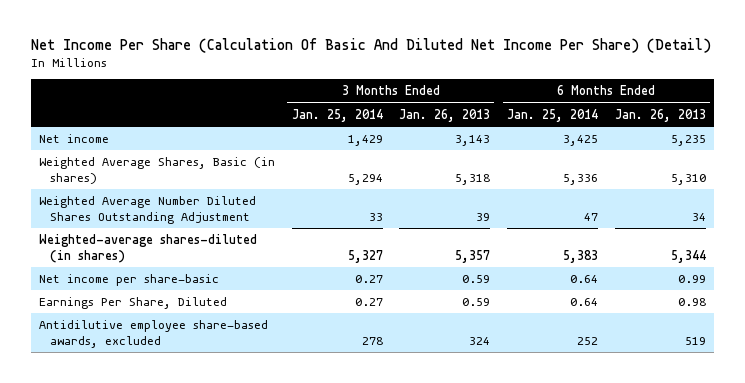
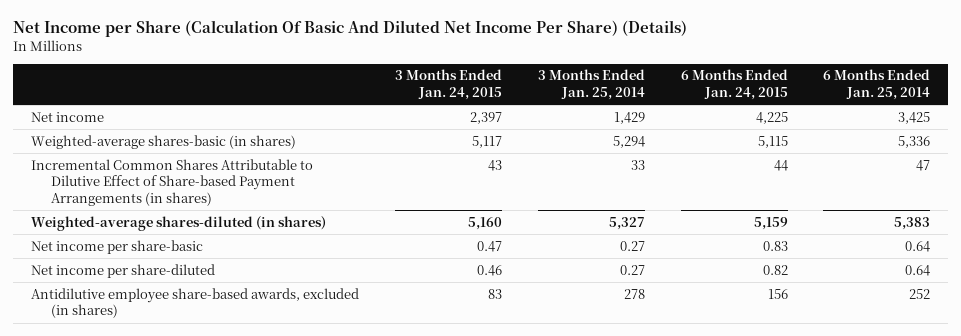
[30,37,711,53] Net Income Per Share (Calculation Of Basic And Diluted Net Income Per Share) (Detail) -> [13,20,688,38] Net Income per Share (Calculation Of Basic And Diluted Net Income Per Share) (Details)
[399,108,491,122] Jan. 26, 2013 -> none
[614,108,706,122] Jan. 26, 2013 -> none
none -> [394,69,502,101] 3 Months Ended Jan. 24, 2015
none -> [680,69,788,101] 6 Months Ended Jan. 24, 2015
[38,157,275,184] Weighted Average Shares, Basic (in shares) -> [31,134,297,149] Weighted-average shares-basic (in shares)
[38,196,256,224] Weighted Average Number Diluted Shares Outstanding Adjustment -> [31,158,314,206] Incremental Common Shares Attributable to Dilutive Effect of Share-based Payment Arrangements (in shares)
[38,297,227,310] Earnings Per Share, Diluted -> [31,263,216,278] Net income per share-diluted
[38,320,268,348] Antidilutive employee share-based awards, excluded -> [31,287,360,319] Antidilutive employee share-based awards, excluded (in shares)

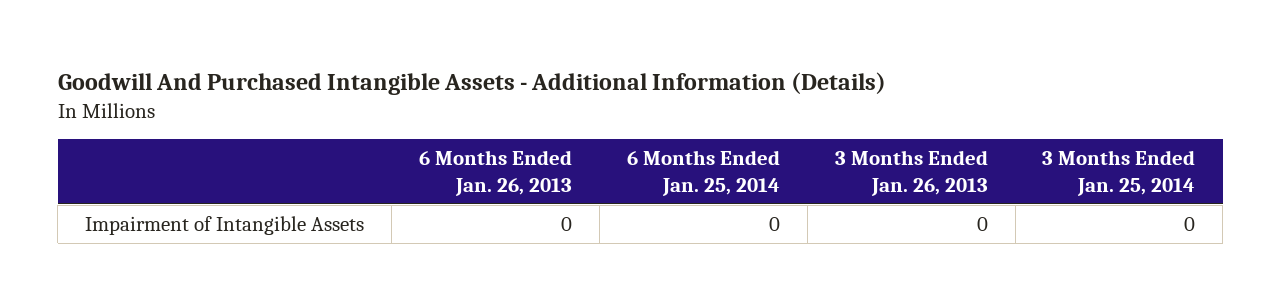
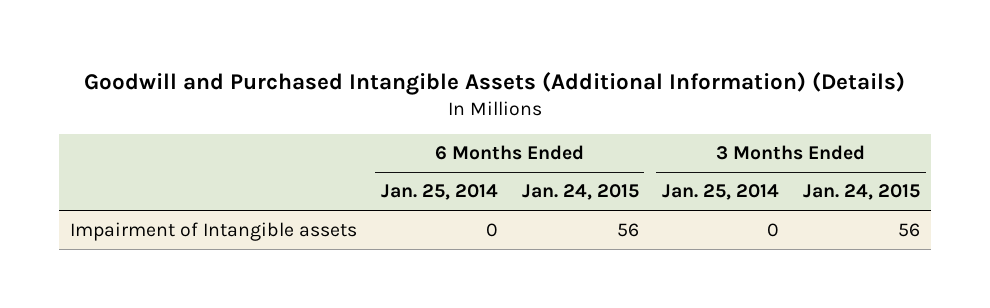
[57,72,886,96] Goodwill And Purchased Intangible Assets - Additional Information (Details) -> [84,71,906,95] Goodwill and Purchased Intangible Assets (Additional Information) (Details)
[419,150,573,196] 6 Months Ended Jan. 26, 2013 -> none
[834,150,988,196] 3 Months Ended Jan. 26, 2013 -> none
none -> [521,184,639,201] Jan. 24, 2015
none -> [802,184,920,201] Jan. 24, 2015
[85,215,365,235] Impairment of Intangible Assets -> [70,222,358,242] Impairment of Intangible assets

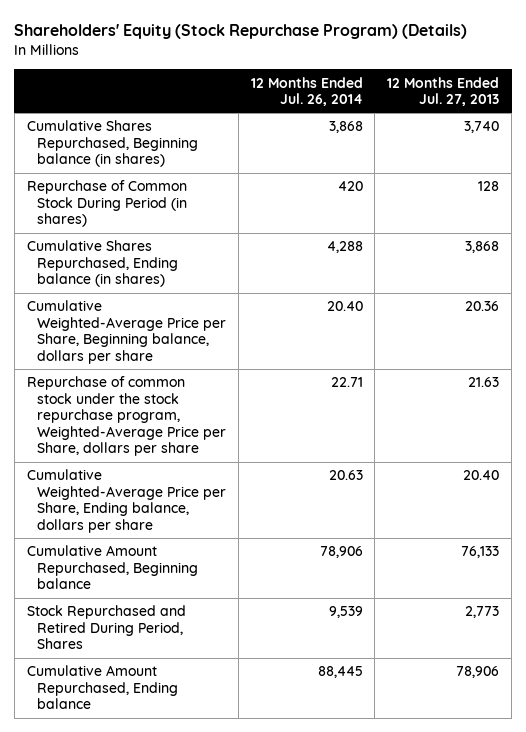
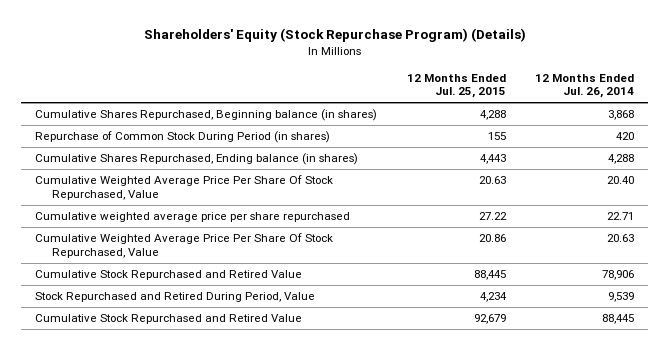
[387,76,500,107] 12 Months Ended Jul. 27, 2013 -> none
none -> [406,73,506,99] 12 Months Ended Jul. 25, 2015
[26,300,226,364] Cumulative Weighted-Average Price per Share, Beginning balance, dollars per share -> none
none -> [35,174,334,200] Cumulative Weighted Average Price Per Share Of Stock Repurchased, Value
[26,376,226,457] Repurchase of common stock under the stock repurchase program, Weighted-Average Price per Share, dollars per share -> [35,211,351,222] Cumulative weighted average price per share repurchased
[26,469,226,533] Cumulative Weighted-Average Price per Share, Ending balance, dollars per share -> [35,232,334,258] Cumulative Weighted Average Price Per Share Of Stock Repurchased, Value
[26,545,198,590] Cumulative Amount Repurchased, Beginning balance -> [35,269,303,280] Cumulative Stock Repurchased and Retired Value
[26,605,186,650] Stock Repurchased and Retired During Period, Shares -> [35,291,316,302] Stock Repurchased and Retired During Period, Value
[26,665,178,710] Cumulative Amount Repurchased, Ending balance -> [35,313,303,324] Cumulative Stock Repurchased and Retired Value

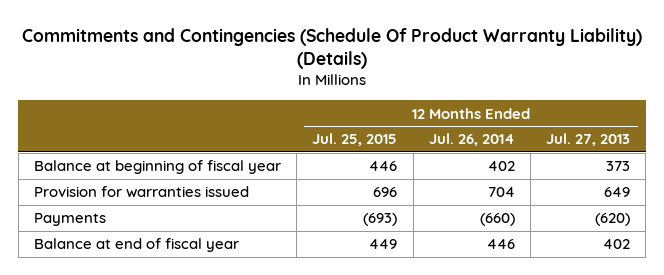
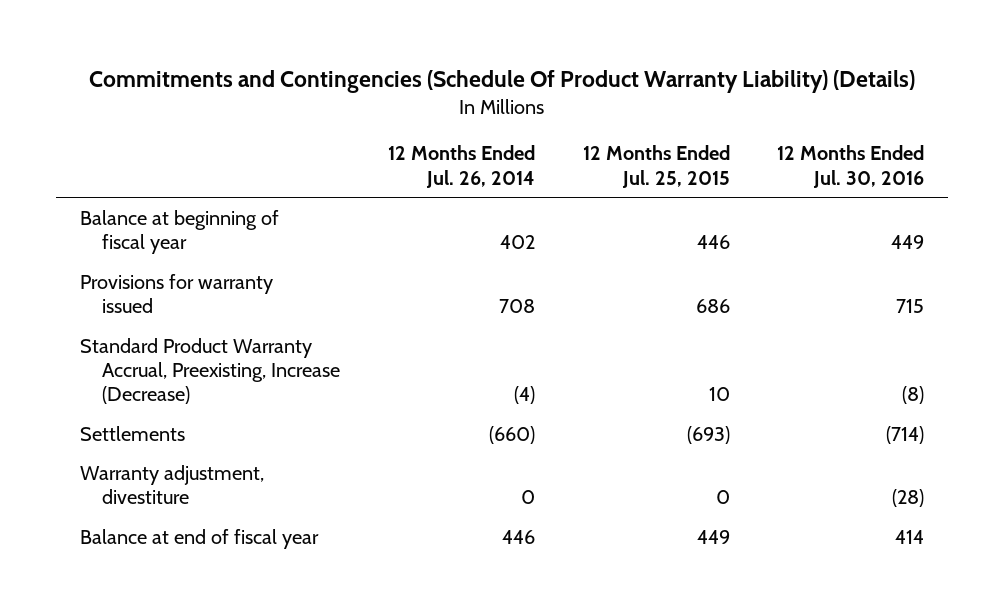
[546,133,631,147] Jul. 27, 2013 -> none
none -> [777,145,925,188] 12 Months Ended Jul. 30, 2016
[33,186,249,199] Provision for warranties issued -> [79,273,273,313] Provisions for warranty issued
[373,187,398,198] 696 -> [695,298,730,313] 686
[487,187,515,198] 704 -> [498,298,535,313] 708
none -> [79,337,341,405] Standard Product Warranty Accrual, Preexisting, Increase (Decrease)
[33,213,106,227] Payments -> [79,425,185,441] Settlements
none -> [79,464,264,504] Warranty adjustment, divestiture

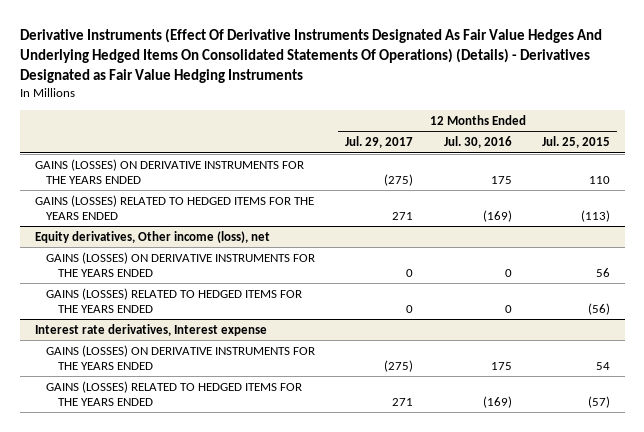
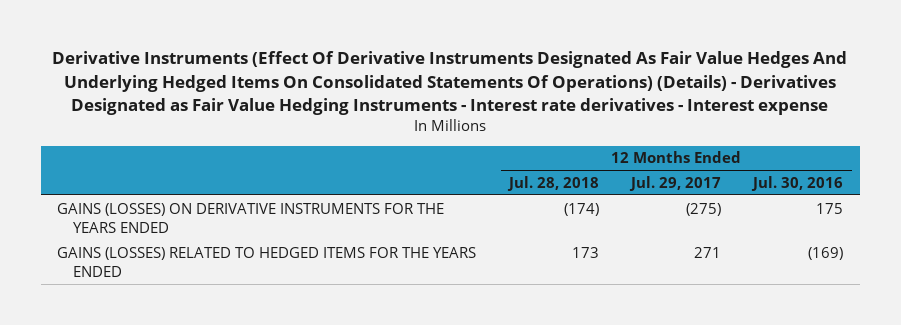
[19,27,602,84] Derivative Instruments (Effect Of Derivative Instruments Designated As Fair Value Hedges And Underlying Hedged Items On Consolidated Statements Of Operations) (Details) - Derivatives Designated as Fair Value Hedging Instruments -> [52,51,848,115] Derivative Instruments (Effect Of Derivative Instruments Designated As Fair Value Hedges And Underlying Hedged Items On Consolidated Statements Of Operations) (Details) - Derivatives Designated as Fair Value Hedging Instruments - Interest rate derivatives - Interest expense
[541,136,610,149] Jul. 25, 2015 -> none
none -> [506,175,599,191] Jul. 28, 2018
[34,230,270,243] Equity derivatives, Other income (loss), net -> none
[46,251,316,277] GAINS (LOSSES) ON DERIVATIVE INSTRUMENTS FOR THE YEARS ENDED -> none
[46,287,303,313] GAINS (LOSSES) RELATED TO HEDGED ITEMS FOR THE YEARS ENDED -> none
[34,323,267,336] Interest rate derivatives, Interest expense -> none
[46,344,316,370] GAINS (LOSSES) ON DERIVATIVE INSTRUMENTS FOR THE YEARS ENDED -> none
[46,380,303,406] GAINS (LOSSES) RELATED TO HEDGED ITEMS FOR THE YEARS ENDED -> none

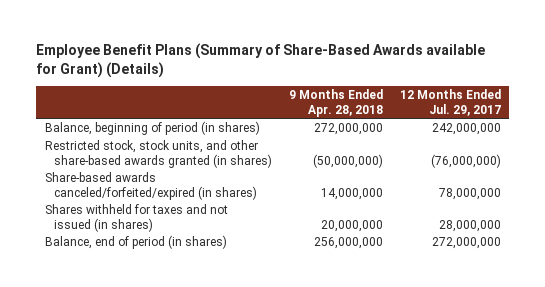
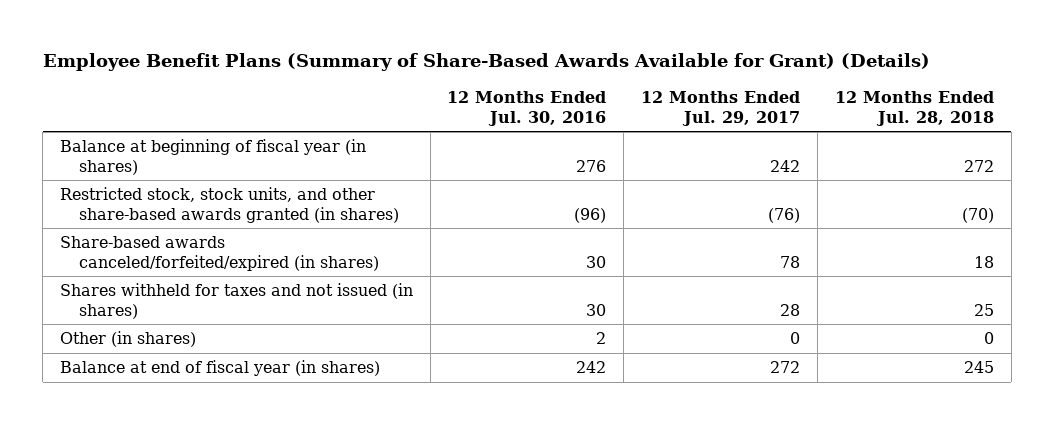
[36,43,486,78] Employee Benefit Plans (Summary of Share-Based Awards available for Grant) (Details) -> [42,53,930,72] Employee Benefit Plans (Summary of Share-Based Awards Available for Grant) (Details)
[288,89,383,117] 9 Months Ended Apr. 28, 2018 -> none
none -> [447,90,607,126] 12 Months Ended Jul. 30, 2016
none -> [834,90,994,126] 12 Months Ended Jul. 28, 2018
[44,121,260,136] Balance, beginning of period (in shares) -> [59,139,366,175] Balance at beginning of fiscal year (in shares)
[431,123,501,136] 242,000,000 -> [770,159,801,172] 242
[430,153,501,168] (76,000,000) -> [768,207,801,223] (76)
[438,187,501,200] 78,000,000 -> [780,255,801,268] 78
[438,219,501,232] 28,000,000 -> [780,303,801,316] 28
none -> [59,331,196,348] Other (in shares)
[44,235,227,250] Balance, end of period (in shares) -> [59,360,380,377] Balance at end of fiscal year (in shares)
[431,237,501,250] 272,000,000 -> [770,361,801,374] 272

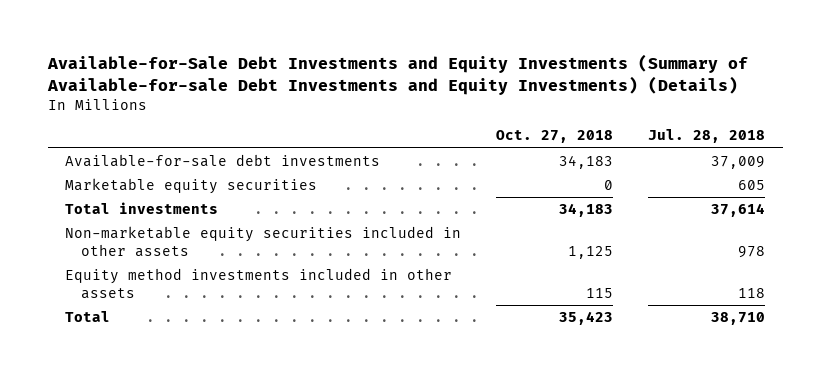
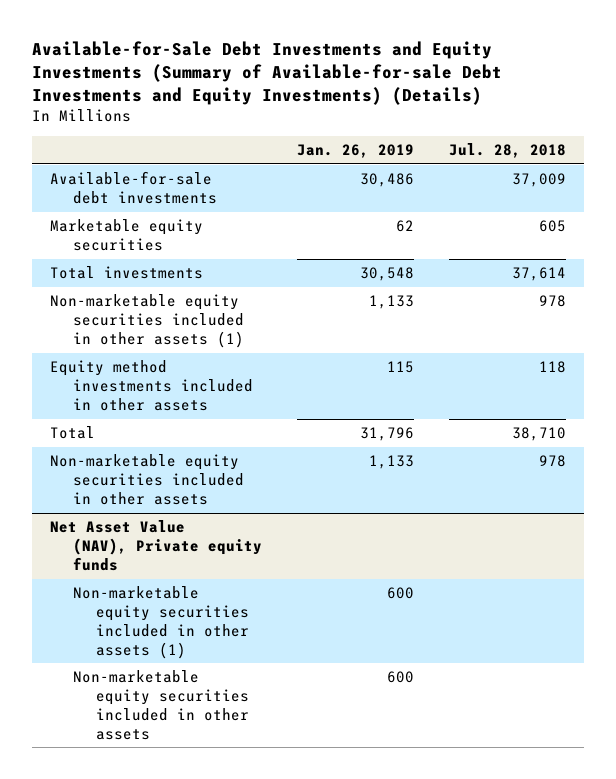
[496,130,614,144] Oct. 27, 2018 -> none
none -> [297,143,415,158] Jan. 26, 2019
none -> [49,294,244,348] Non-marketable equity securities included in other assets (1)
[65,225,462,257] Non-marketable equity securities included in other assets -> [49,454,244,505] Non-marketable equity securities included in other assets
none -> [49,520,262,571] Net Asset Value (NAV), Private equity funds
none -> [72,586,249,659] Non-marketable equity securities included in other assets (1)
none -> [72,670,249,740] Non-marketable equity securities included in other assets

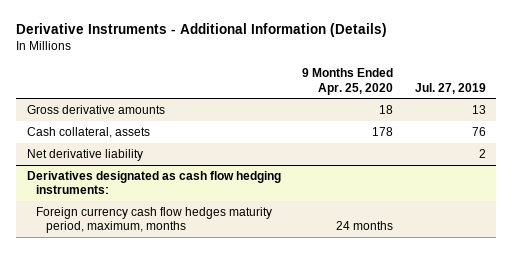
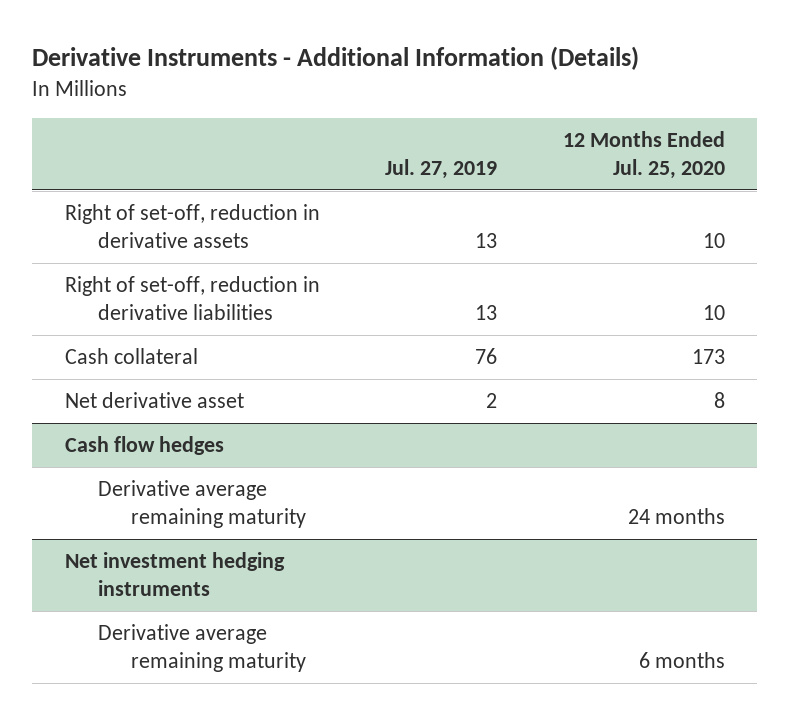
[302,68,394,95] 9 Months Ended Apr. 25, 2020 -> none
none -> [562,131,725,179] 12 Months Ended Jul. 25, 2020
none -> [64,204,320,248] Right of set-off, reduction in derivative assets
[26,104,165,114] Gross derivative amounts -> [64,276,320,320] Right of set-off, reduction in derivative liabilities
[26,126,150,138] Cash collateral, assets -> [64,348,198,365] Cash collateral
[26,148,143,161] Net derivative liability -> [64,392,244,409] Net derivative asset
[26,170,281,195] Derivatives designated as cash flow hedging instruments: -> [64,436,224,456] Cash flow hedges
[36,206,273,234] Foreign currency cash flow hedges maturity period, maximum, months -> [98,480,307,528] Derivative average remaining maturity
none -> [64,552,285,596] Net investment hedging instruments
none -> [98,624,307,672] Derivative average remaining maturity

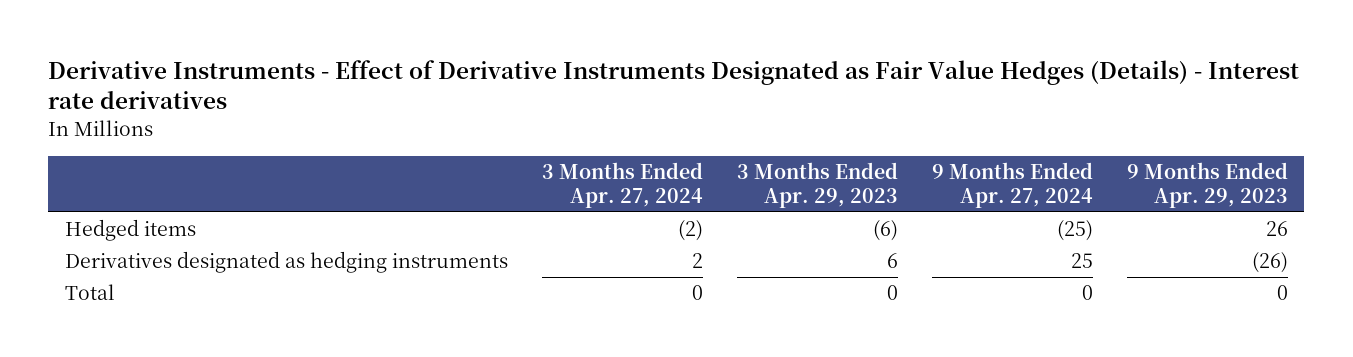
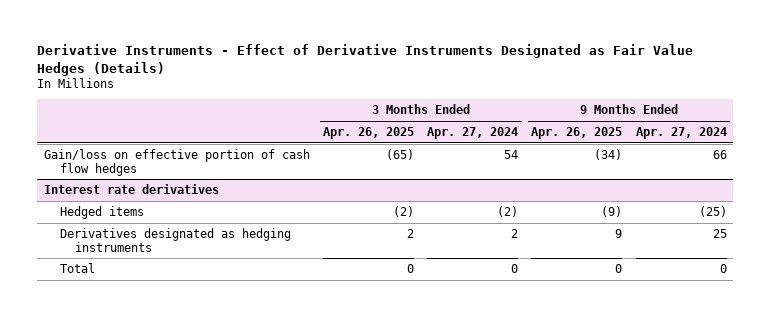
[48,59,1300,110] Derivative Instruments - Effect of Derivative Instruments Designated as Fair Value Hedges (Details) - Interest rate derivatives -> [37,44,694,76] Derivative Instruments - Effect of Derivative Instruments Designated as Fair Value Hedges (Details)
[736,162,898,209] 3 Months Ended Apr. 29, 2023 -> none
[1126,162,1288,209] 9 Months Ended Apr. 29, 2023 -> none
none -> [323,127,415,140] Apr. 26, 2025
none -> [531,127,623,140] Apr. 26, 2025
none -> [43,149,310,176] Gain/loss on effective portion of cash flow hedges
none -> [43,184,219,195] Interest rate derivatives

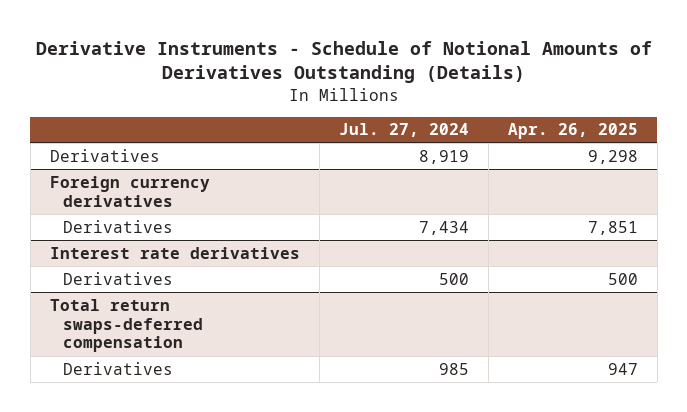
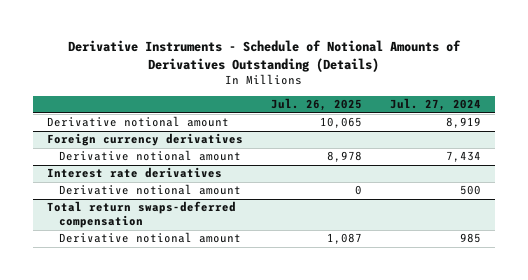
[507,123,638,140] Apr. 26, 2025 -> none
none -> [271,98,363,112] Jul. 26, 2025
[49,148,160,162] Derivatives -> [47,116,230,128] Derivative notional amount
[62,219,173,233] Derivatives -> [58,150,241,162] Derivative notional amount
[62,271,173,285] Derivatives -> [58,184,241,196] Derivative notional amount
[62,361,173,375] Derivatives -> [58,232,241,244] Derivative notional amount

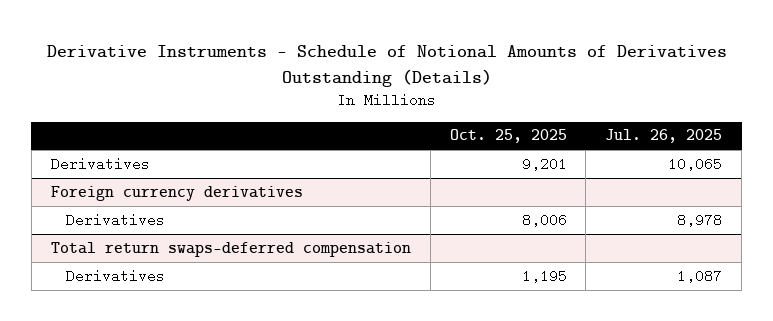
[390,98,482,112] Jul. 27, 2024 -> none
none -> [449,129,567,144] Oct. 25, 2025
[47,116,230,128] Derivative notional amount -> [50,156,150,171] Derivatives
[47,167,223,179] Interest rate derivatives -> none
[58,184,241,196] Derivative notional amount -> none
[58,150,241,162] Derivative notional amount -> [65,212,165,227] Derivatives
[58,232,241,244] Derivative notional amount -> [65,268,165,283] Derivatives

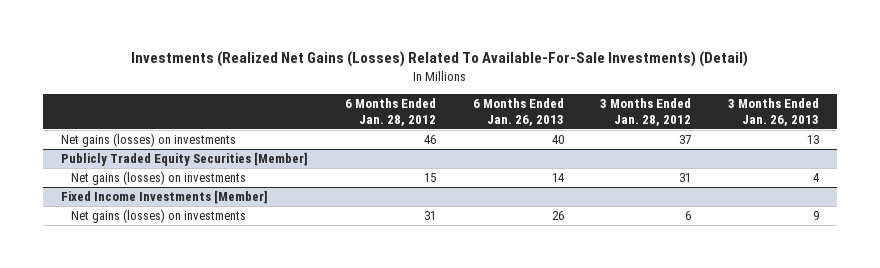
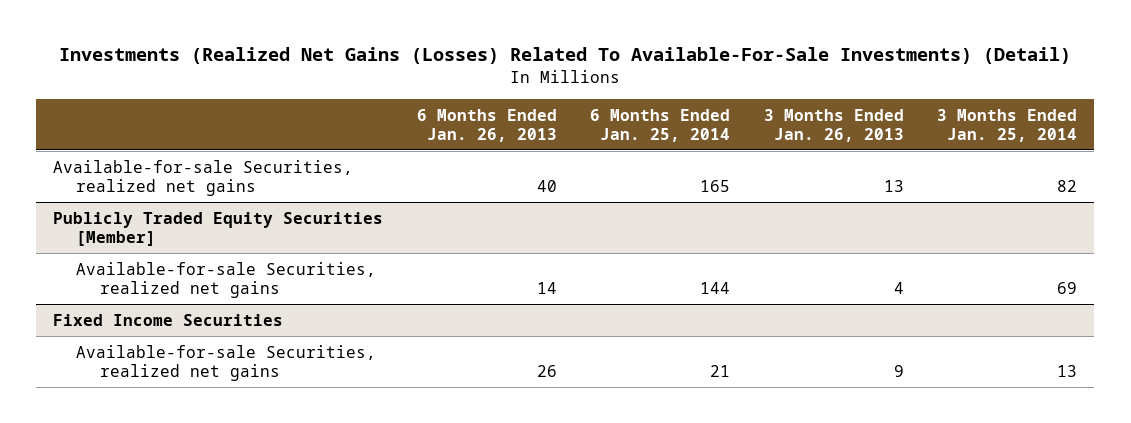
[345,98,437,126] 6 Months Ended Jan. 28, 2012 -> none
[600,98,692,126] 3 Months Ended Jan. 28, 2012 -> none
none -> [590,108,731,142] 6 Months Ended Jan. 25, 2014
none -> [937,108,1078,142] 3 Months Ended Jan. 25, 2014
[61,133,237,148] Net gains (losses) on investments -> [53,159,354,196] Available-for-sale Securities, realized net gains
[61,190,269,205] Fixed Income Investments [Member] -> none
[71,171,247,186] Net gains (losses) on investments -> [76,261,377,298] Available-for-sale Securities, realized net gains
none -> [53,313,284,326] Fixed Income Securities
[71,209,247,224] Net gains (losses) on investments -> [76,344,377,381] Available-for-sale Securities, realized net gains

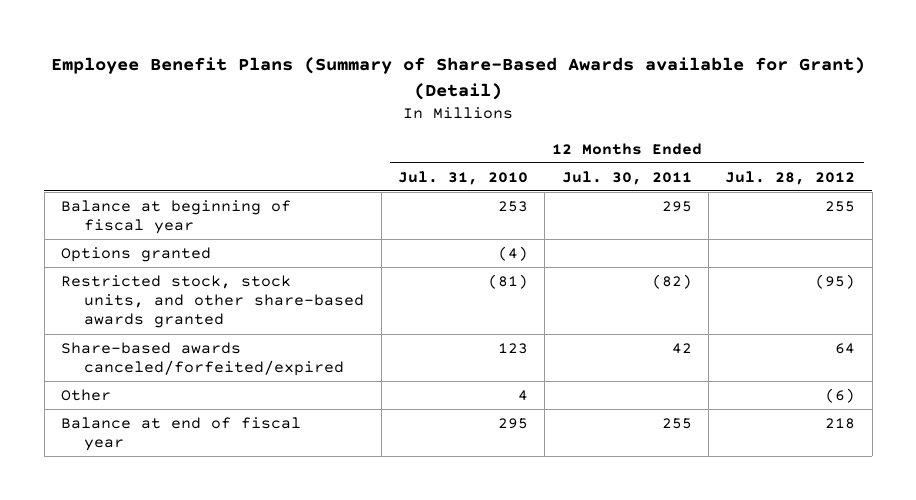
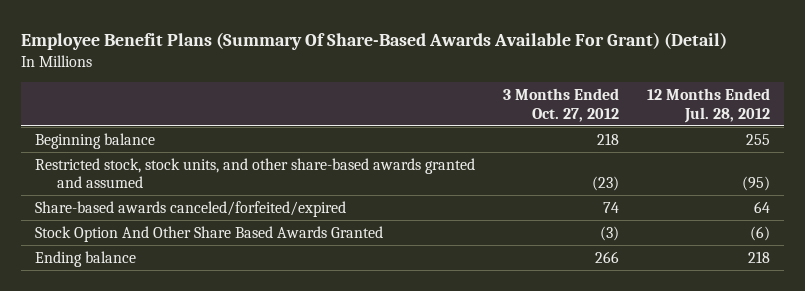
[51,56,866,100] Employee Benefit Plans (Summary of Share-Based Awards available for Grant) (Detail) -> [21,31,728,50] Employee Benefit Plans (Summary Of Share-Based Awards Available For Grant) (Detail)
[397,170,528,185] Jul. 31, 2010 -> none
[561,170,692,185] Jul. 30, 2011 -> none
none -> [503,87,620,122] 3 Months Ended Oct. 27, 2012
[60,246,211,262] Options granted -> none
[60,199,291,235] Balance at beginning of fiscal year -> [35,132,156,149] Beginning balance
[60,274,365,329] Restricted stock, stock units, and other share-based awards granted -> [35,157,476,189] Restricted stock, stock units, and other share-based awards granted and assumed
[60,388,111,401] Other -> [35,225,384,242] Stock Option And Other Share Based Awards Granted
[60,416,301,452] Balance at end of fiscal year -> [35,250,137,267] Ending balance

